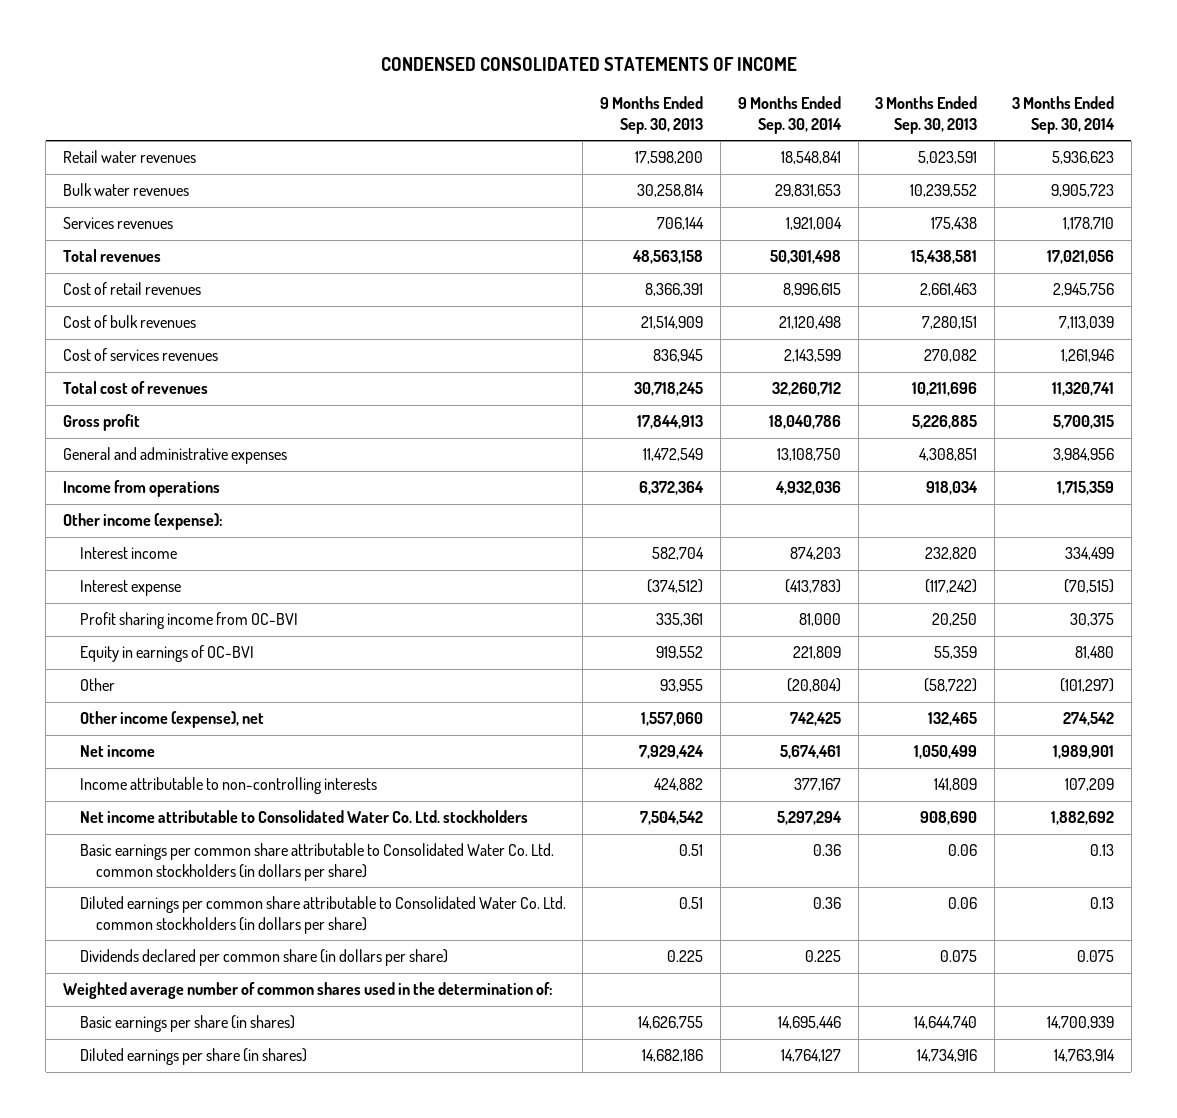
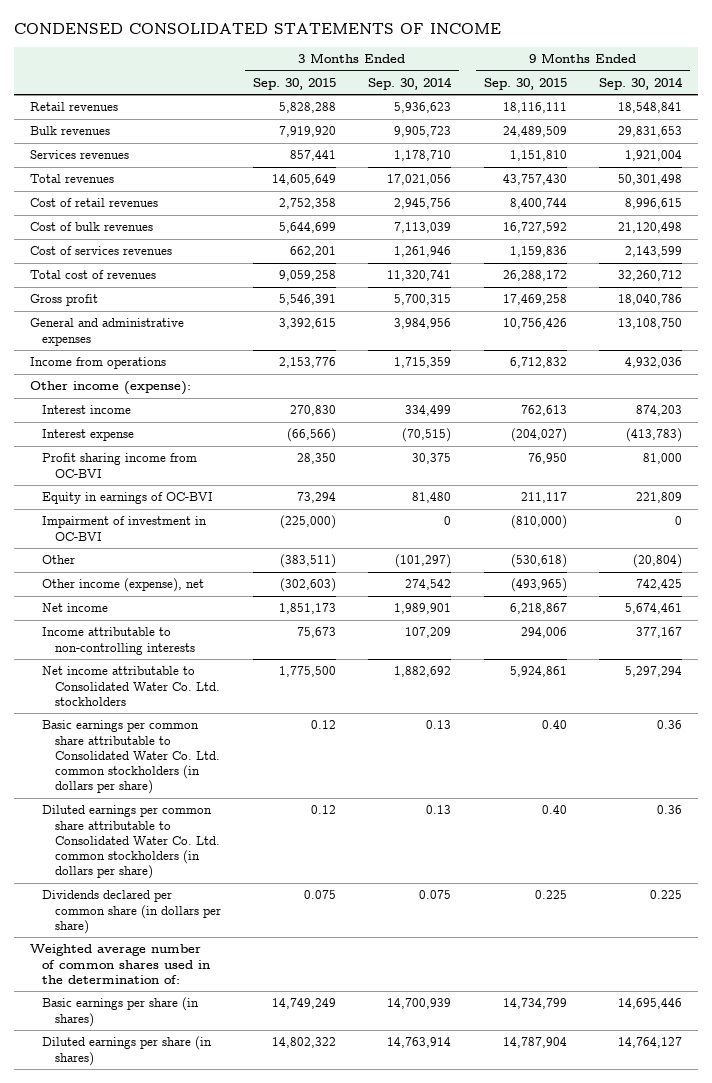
[600,96,704,134] 9 Months Ended Sep. 30, 2013 -> none
[875,96,978,134] 3 Months Ended Sep. 30, 2013 -> none
none -> [253,77,337,90] Sep. 30, 2015
none -> [483,77,567,90] Sep. 30, 2015
[62,150,196,164] Retail water revenues -> [30,102,119,112] Retail revenues
[62,183,189,197] Bulk water revenues -> [30,126,111,136] Bulk revenues
none -> [42,516,208,541] Impairment of investment in OC-BVI

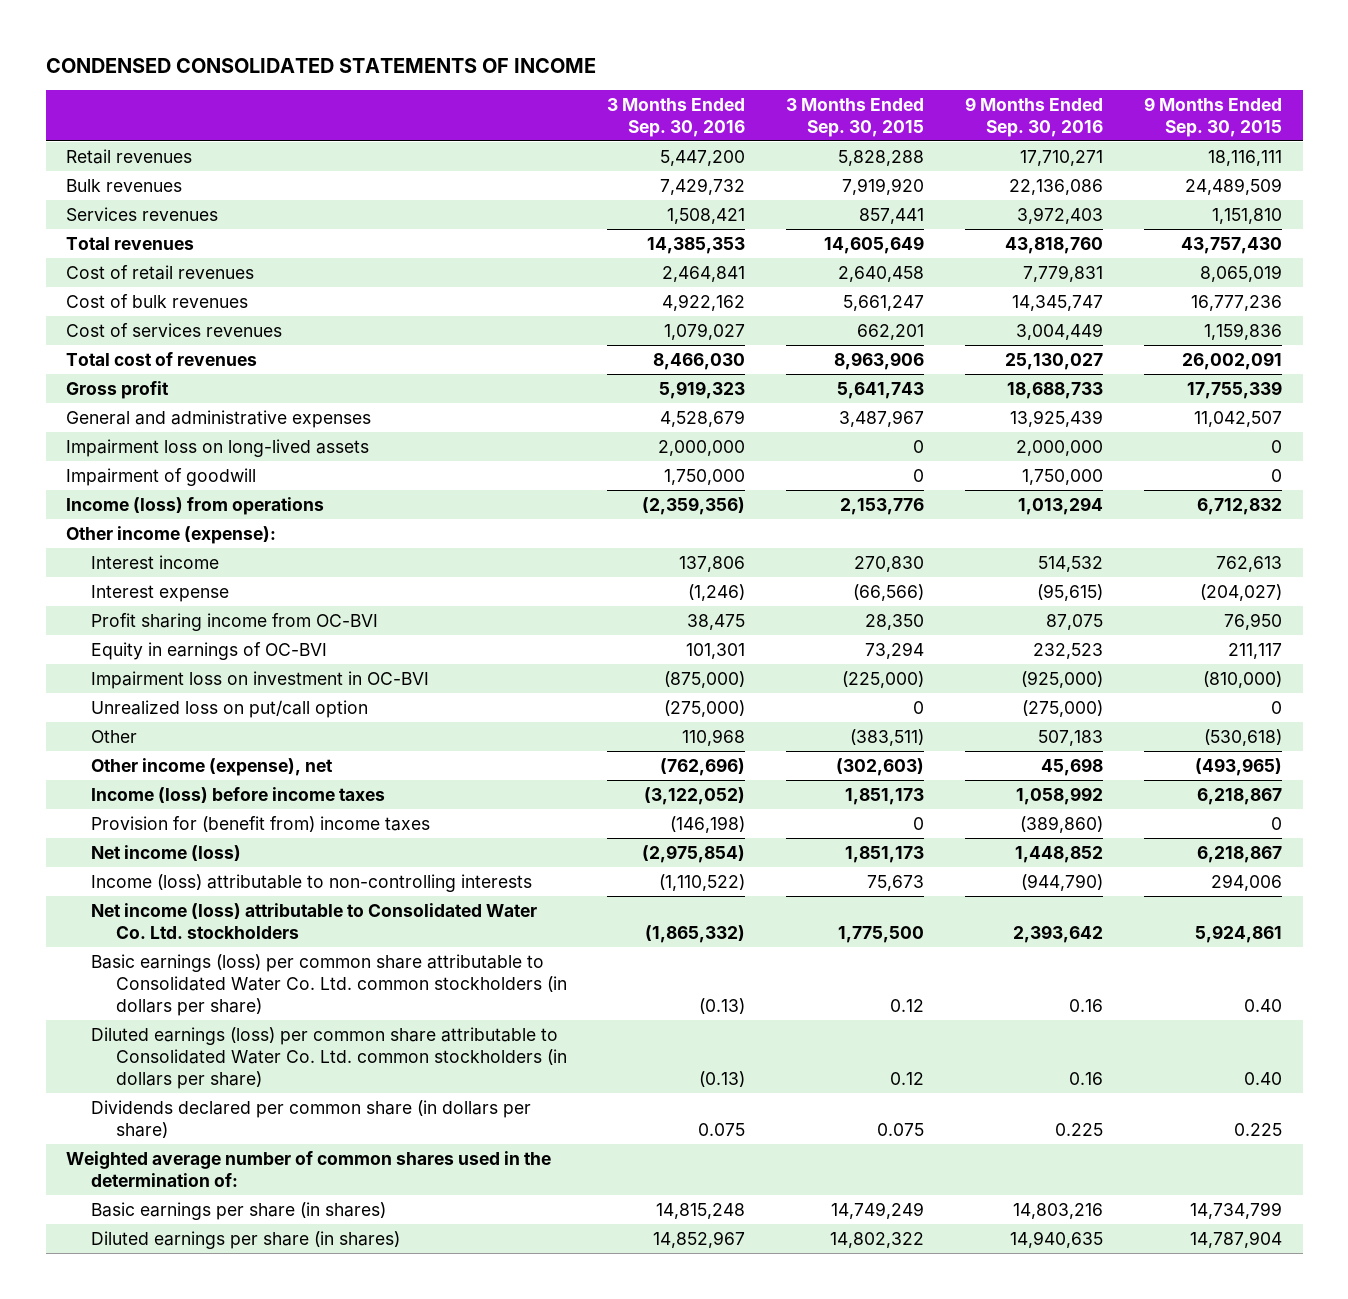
[368,76,453,90] Sep. 30, 2014 -> none
[598,76,683,90] Sep. 30, 2014 -> none
none -> [607,97,746,137] 3 Months Ended Sep. 30, 2016
none -> [965,96,1104,137] 9 Months Ended Sep. 30, 2016
[279,198,337,210] 2,752,358 -> [838,265,925,282] 2,640,458
[509,198,567,210] 8,400,744 -> [1200,264,1283,282] 8,065,019
[279,222,337,234] 5,644,699 -> [843,294,925,311] 5,661,247
[502,222,567,234] 16,727,592 -> [1191,294,1283,311] 16,777,236
[279,270,337,282] 9,059,258 -> [834,351,925,370] 8,963,906
[502,270,567,282] 26,288,172 -> [1182,351,1283,370] 26,002,091
[279,294,337,306] 5,546,391 -> [837,381,925,399] 5,641,743
[502,294,567,306] 17,469,258 -> [1187,380,1283,399] 17,755,339
[279,318,337,330] 3,392,615 -> [839,409,925,427] 3,487,967
[502,318,567,330] 10,756,426 -> [1194,410,1283,427] 11,042,507
none -> [66,438,370,457] Impairment loss on long-lived assets
none -> [66,467,257,486] Impairment of goodwill
[30,357,167,370] Income from operations -> [66,496,325,515] Income (loss) from operations
[42,516,208,541] Impairment of investment in OC-BVI -> [90,670,429,689] Impairment loss on investment in OC-BVI
none -> [90,699,368,718] Unrealized loss on put/call option
none -> [90,786,385,803] Income (loss) before income taxes
none -> [90,815,430,832] Provision for (benefit from) income taxes
[42,603,109,613] Net income -> [90,844,241,861] Net income (loss)
[42,627,195,655] Income attributable to non-controlling interests -> [90,873,532,892] Income (loss) attributable to non-controlling interests
[42,666,220,706] Net income attributable to Consolidated Water Co. Ltd. stockholders -> [90,902,537,940] Net income (loss) attributable to Consolidated Water Co. Ltd. stockholders
[42,720,220,795] Basic earnings per common share attributable to Consolidated Water Co. Ltd. common stockholders (in dollars per share) -> [90,953,567,1017] Basic earnings (loss) per common share attributable to Consolidated Water Co. Ltd. common stockholders (in dollars per share)
[42,805,220,880] Diluted earnings per common share attributable to Consolidated Water Co. Ltd. common stockholders (in dollars per share) -> [90,1026,567,1090] Diluted earnings (loss) per common share attributable to Consolidated Water Co. Ltd. common stockholders (in dollars per share)

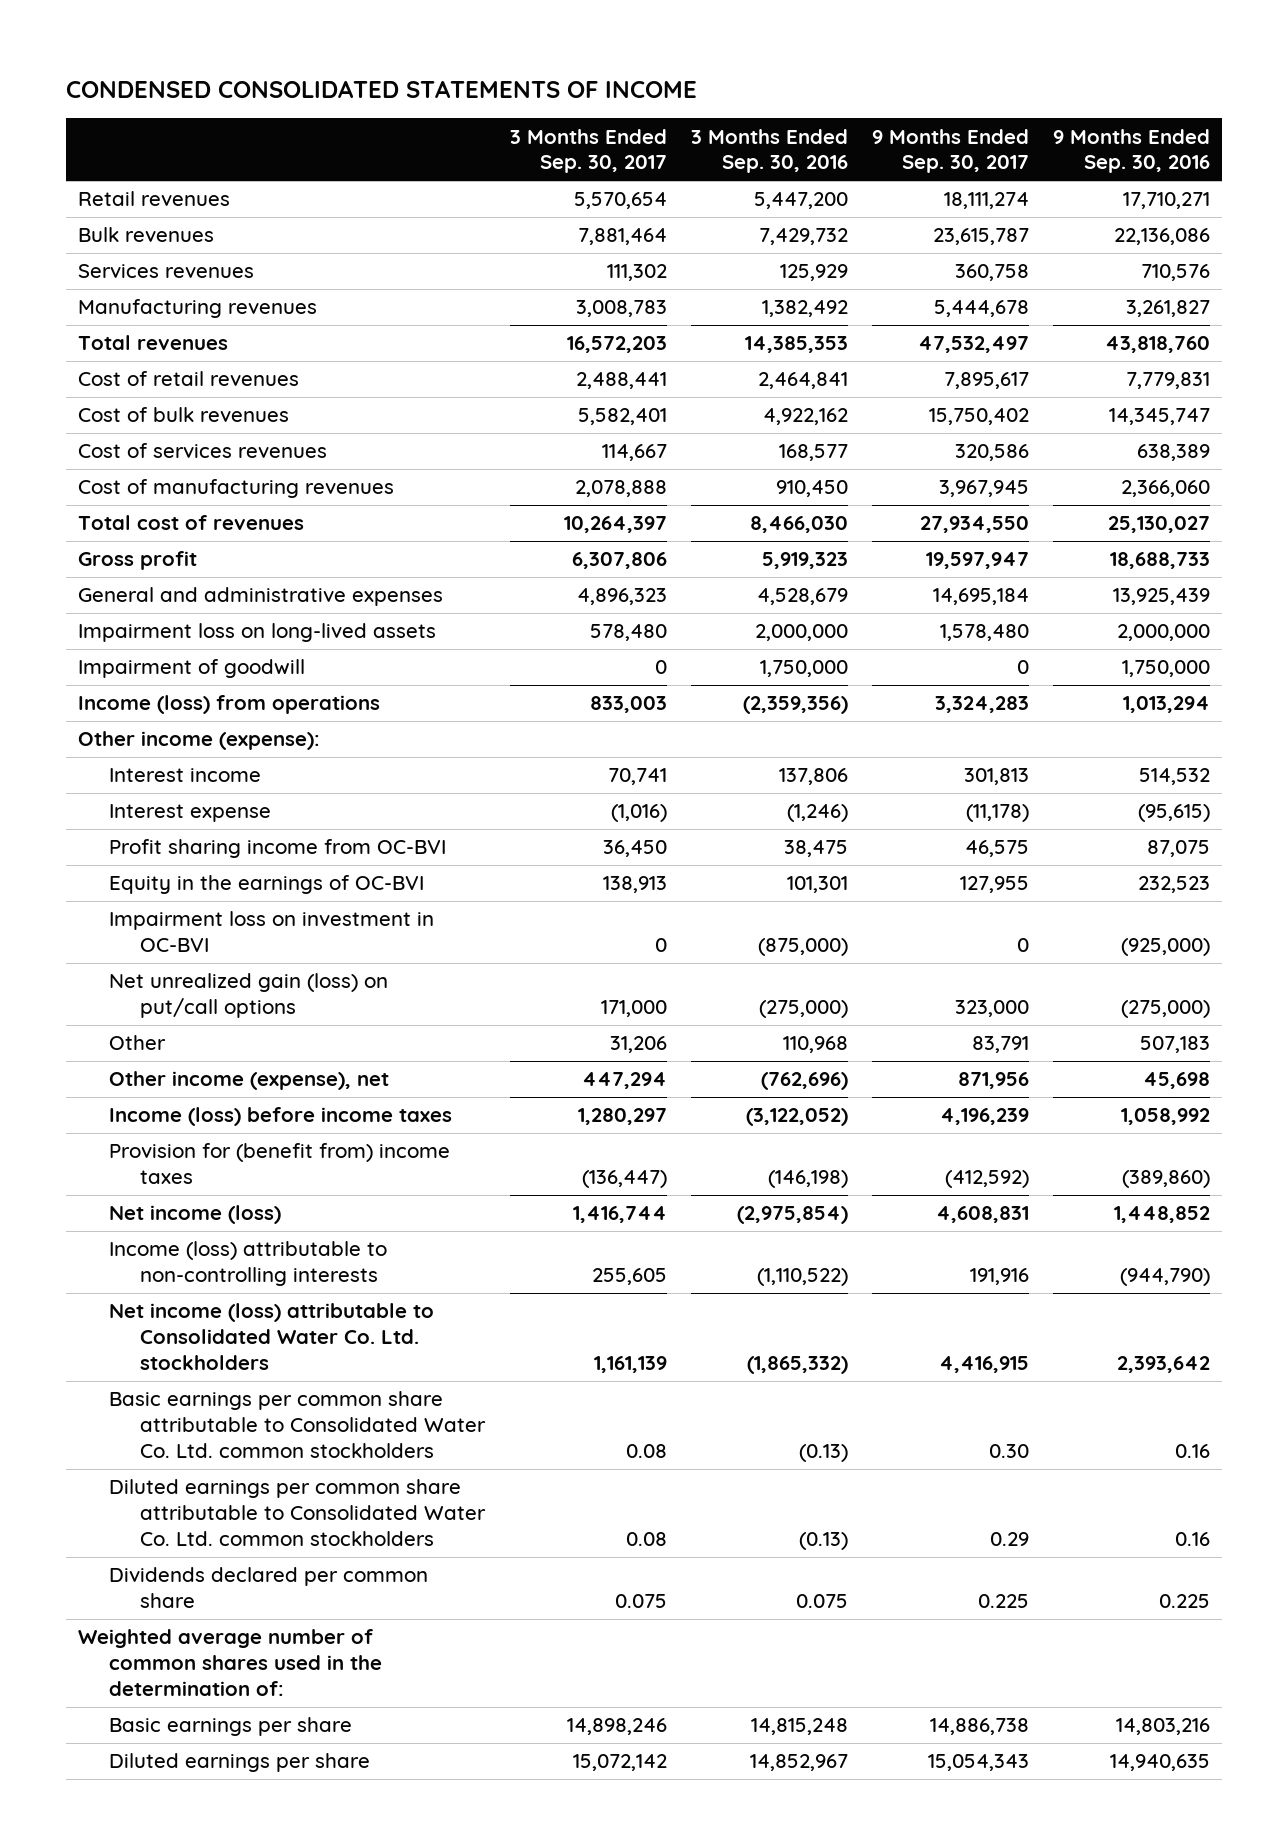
[786,97,925,137] 3 Months Ended Sep. 30, 2015 -> none
[1144,96,1283,137] 9 Months Ended Sep. 30, 2015 -> none
none -> [509,128,667,174] 3 Months Ended Sep. 30, 2017
none -> [871,128,1029,174] 9 Months Ended Sep. 30, 2017
[667,207,746,224] 1,508,421 -> [779,264,848,282] 125,929
[1017,206,1104,224] 3,972,403 -> [1140,264,1210,282] 710,576
none -> [77,299,317,319] Manufacturing revenues
[664,322,746,340] 1,079,027 -> [778,444,848,462] 168,577
[1016,322,1104,340] 3,004,449 -> [1136,444,1210,462] 638,389
none -> [77,479,394,499] Cost of manufacturing revenues
[90,641,327,660] Equity in earnings of OC-BVI -> [109,875,425,895] Equity in the earnings of OC-BVI
[90,699,368,718] Unrealized loss on put/call option -> [109,973,389,1019] Net unrealized gain (loss) on put/call options
[90,953,567,1017] Basic earnings (loss) per common share attributable to Consolidated Water Co. Ltd. common stockholders (in dollars per share) -> [109,1391,487,1458] Basic earnings per common share attributable to Consolidated Water Co. Ltd. common stockholders
[90,1026,567,1090] Diluted earnings (loss) per common share attributable to Consolidated Water Co. Ltd. common stockholders (in dollars per share) -> [109,1479,487,1546] Diluted earnings per common share attributable to Consolidated Water Co. Ltd. common stockholders
[90,1099,531,1139] Dividends declared per common share (in dollars per share) -> [109,1567,429,1609] Dividends declared per common share
[90,1201,386,1220] Basic earnings per share (in shares) -> [109,1717,353,1737] Basic earnings per share
[90,1230,400,1249] Diluted earnings per share (in shares) -> [109,1753,371,1773] Diluted earnings per share

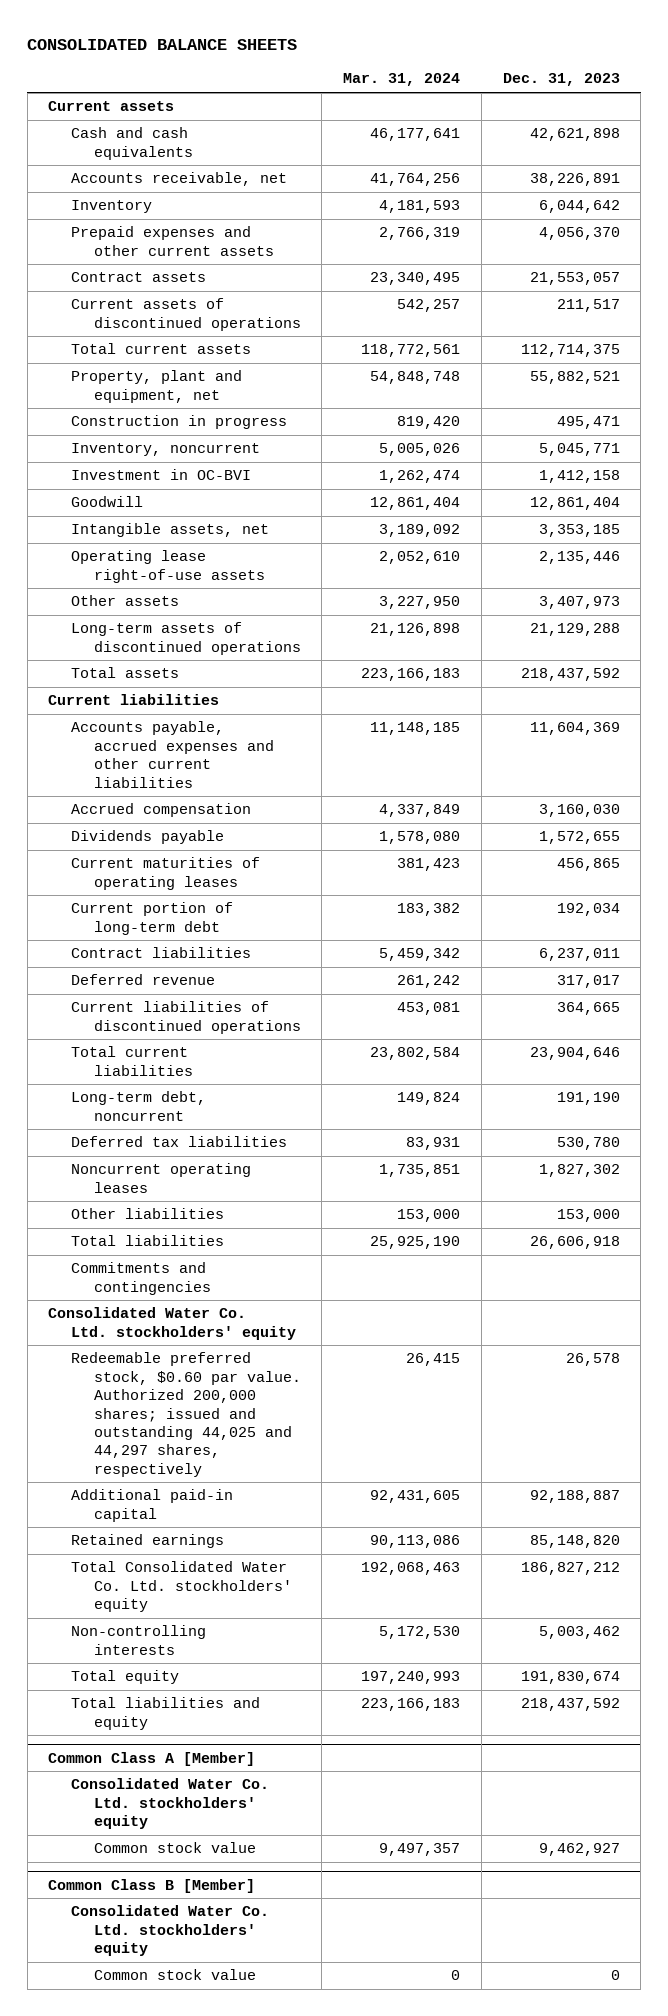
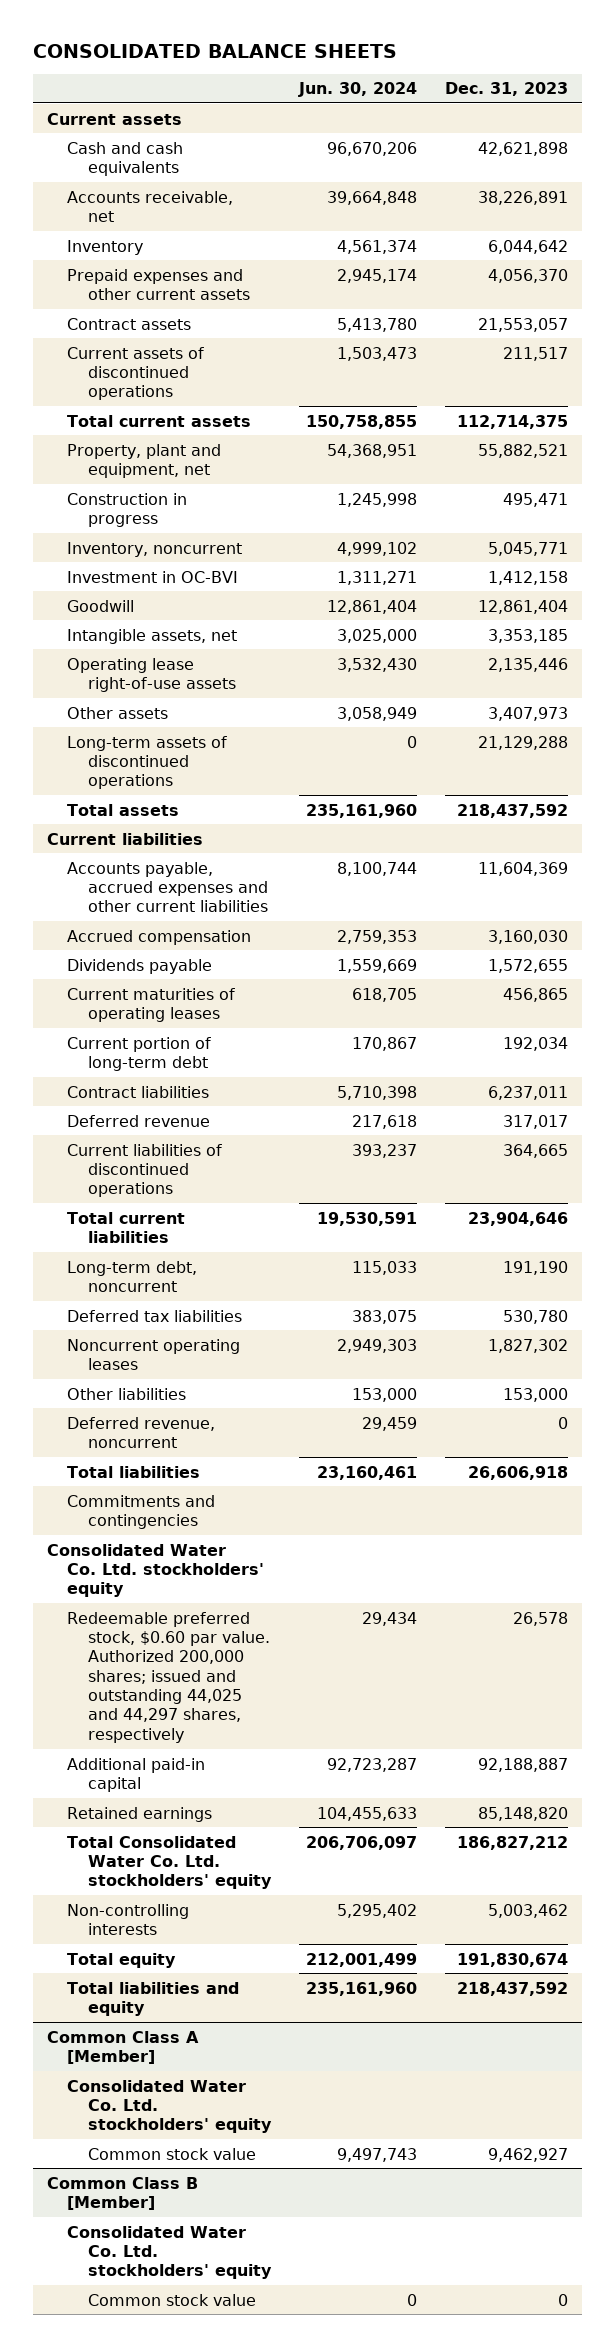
[343,73,461,87] Mar. 31, 2024 -> none
none -> [298,82,418,98] Jun. 30, 2024
none -> [67,1416,216,1448] Deferred revenue, noncurrent

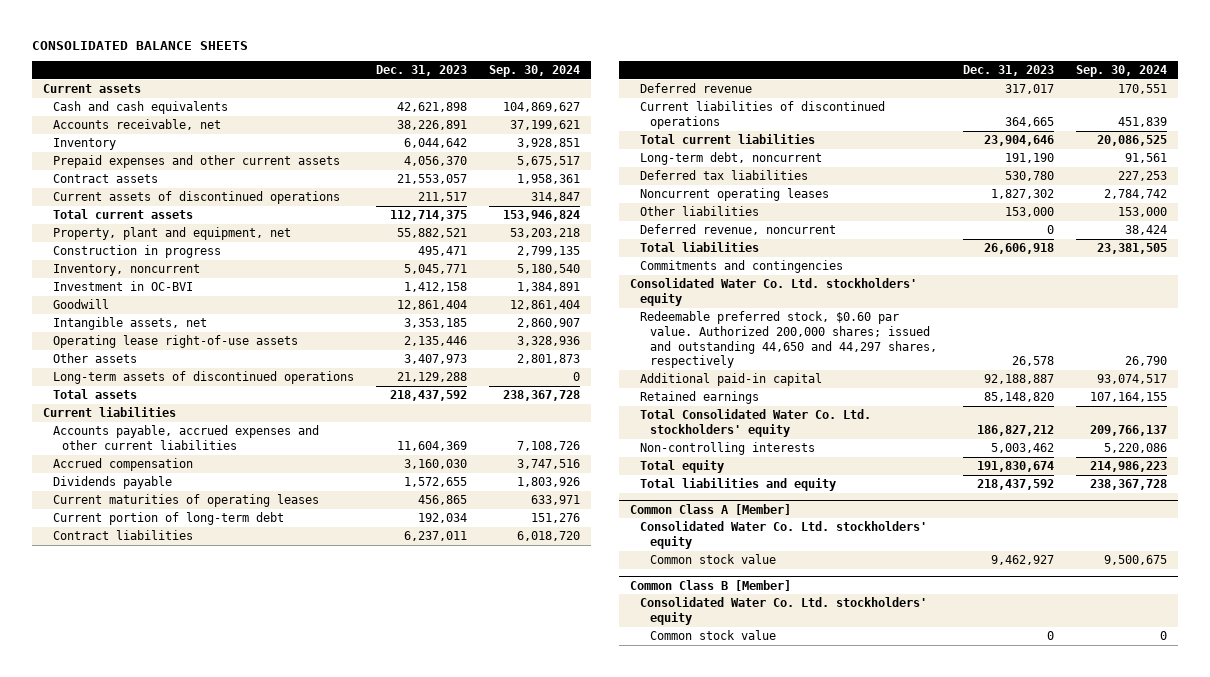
[298,82,418,98] Jun. 30, 2024 -> none
none -> [488,65,580,78] Sep. 30, 2024
[67,1611,271,1743] Redeemable preferred stock, $0.60 par value. Authorized 200,000 shares; issued and outstanding 44,025 and 44,297 shares, respectively -> [640,311,937,369] Redeemable preferred stock, $0.60 par value. Authorized 200,000 shares; issued and outstanding 44,650 and 44,297 shares, respectively

